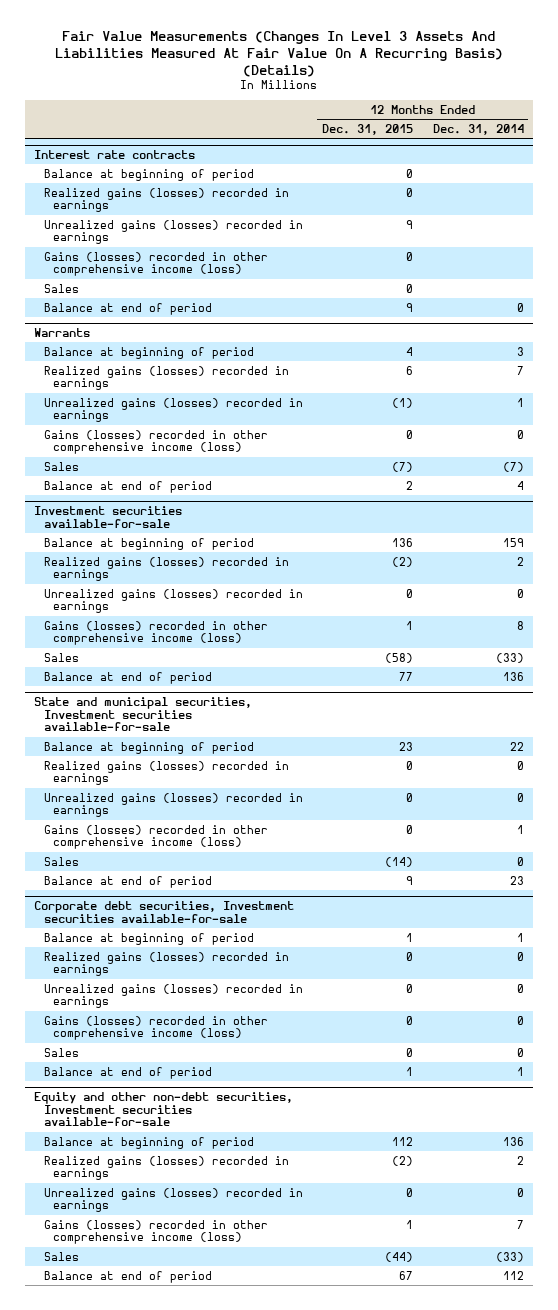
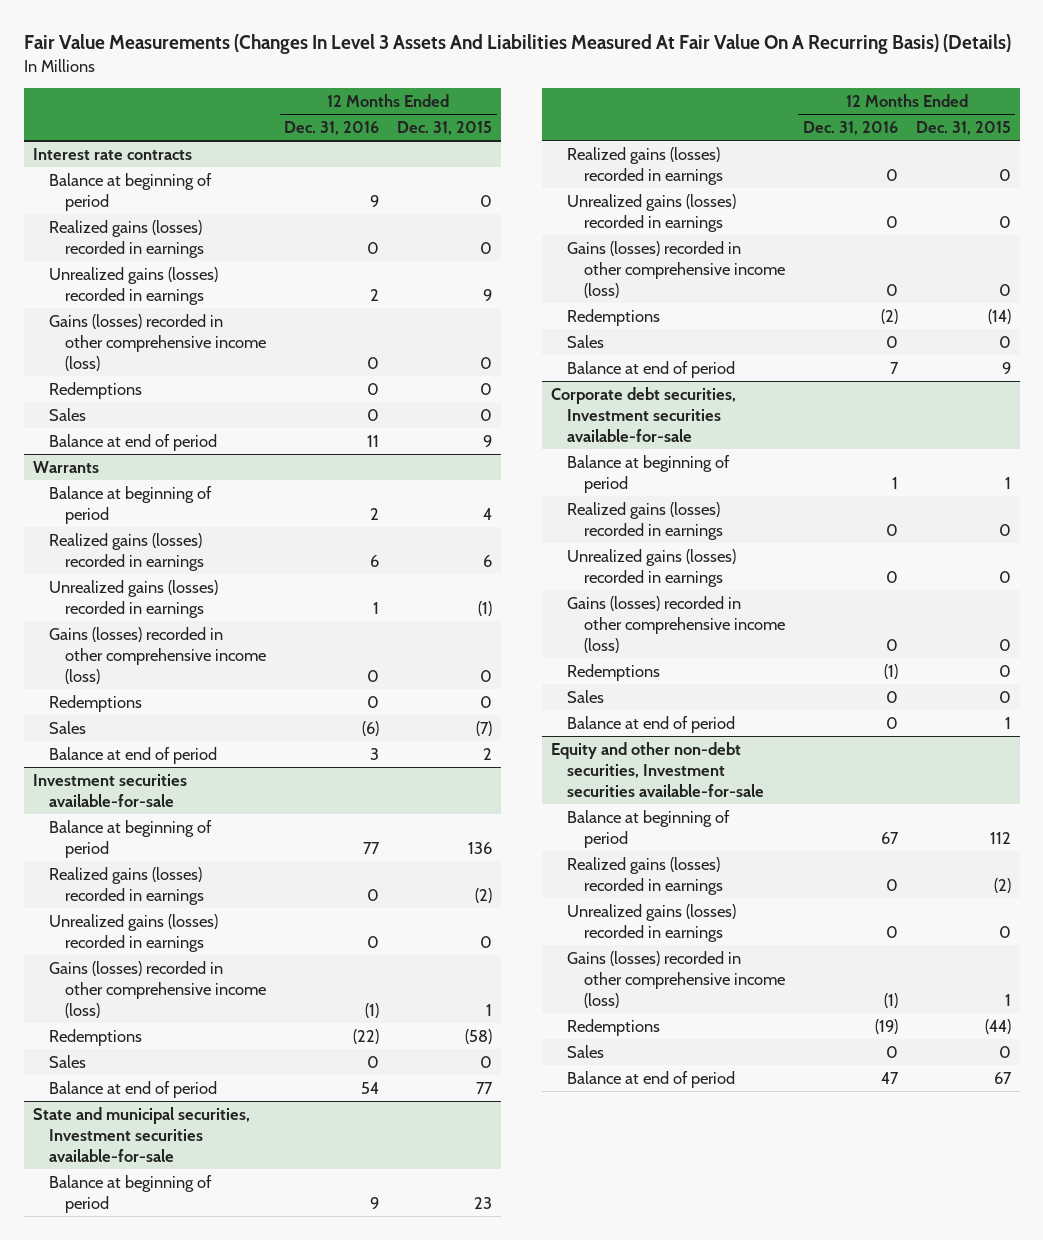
[432,123,524,135] Dec. 31, 2014 -> none
none -> [284,120,380,135] Dec. 31, 2016
none -> [49,381,143,399] Redemptions
none -> [49,694,143,712] Redemptions
none -> [49,1028,143,1046] Redemptions
[385,652,414,663] (58) -> [480,1055,493,1068] 0
none -> [567,308,661,326] Redemptions
[385,856,414,867] (14) -> [998,335,1011,348] 0
none -> [567,663,661,681] Redemptions
none -> [567,1018,661,1036] Redemptions
[385,1251,414,1262] (44) -> [998,1045,1011,1058] 0

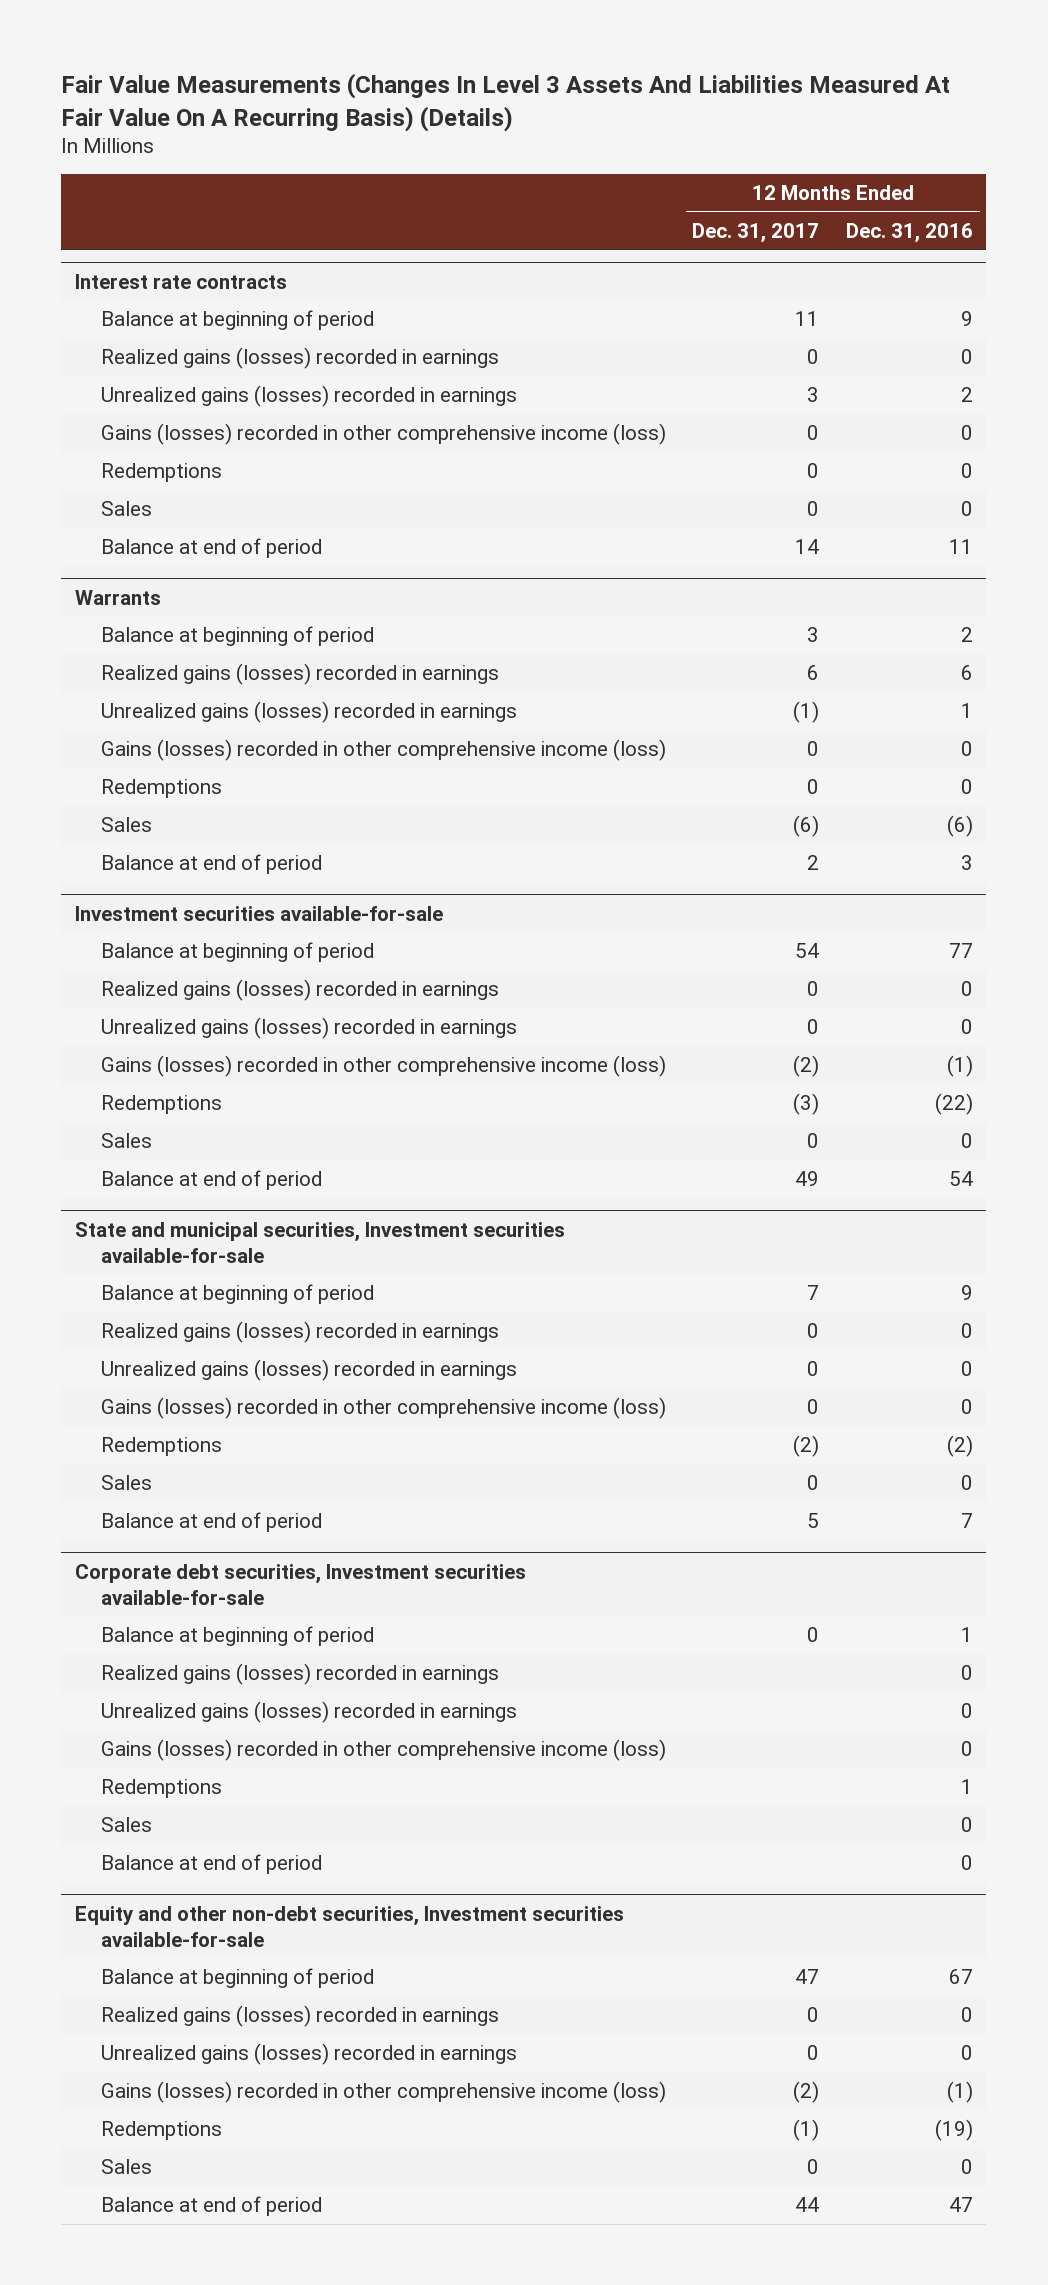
[397,120,493,135] Dec. 31, 2015 -> none
none -> [692,222,820,243] Dec. 31, 2017
[883,663,898,679] (1) -> [961,1779,974,1795] 1

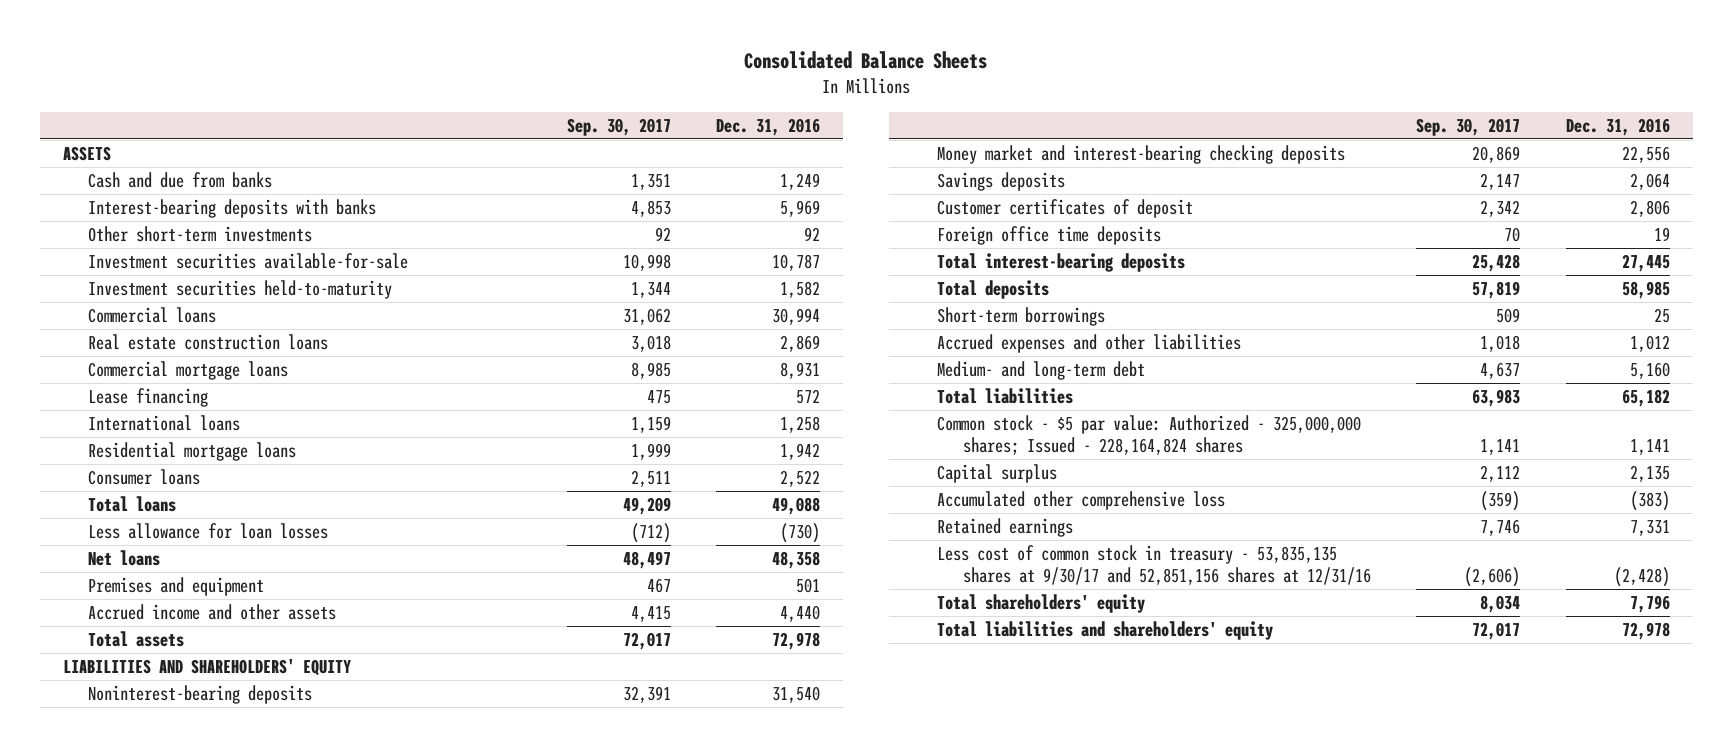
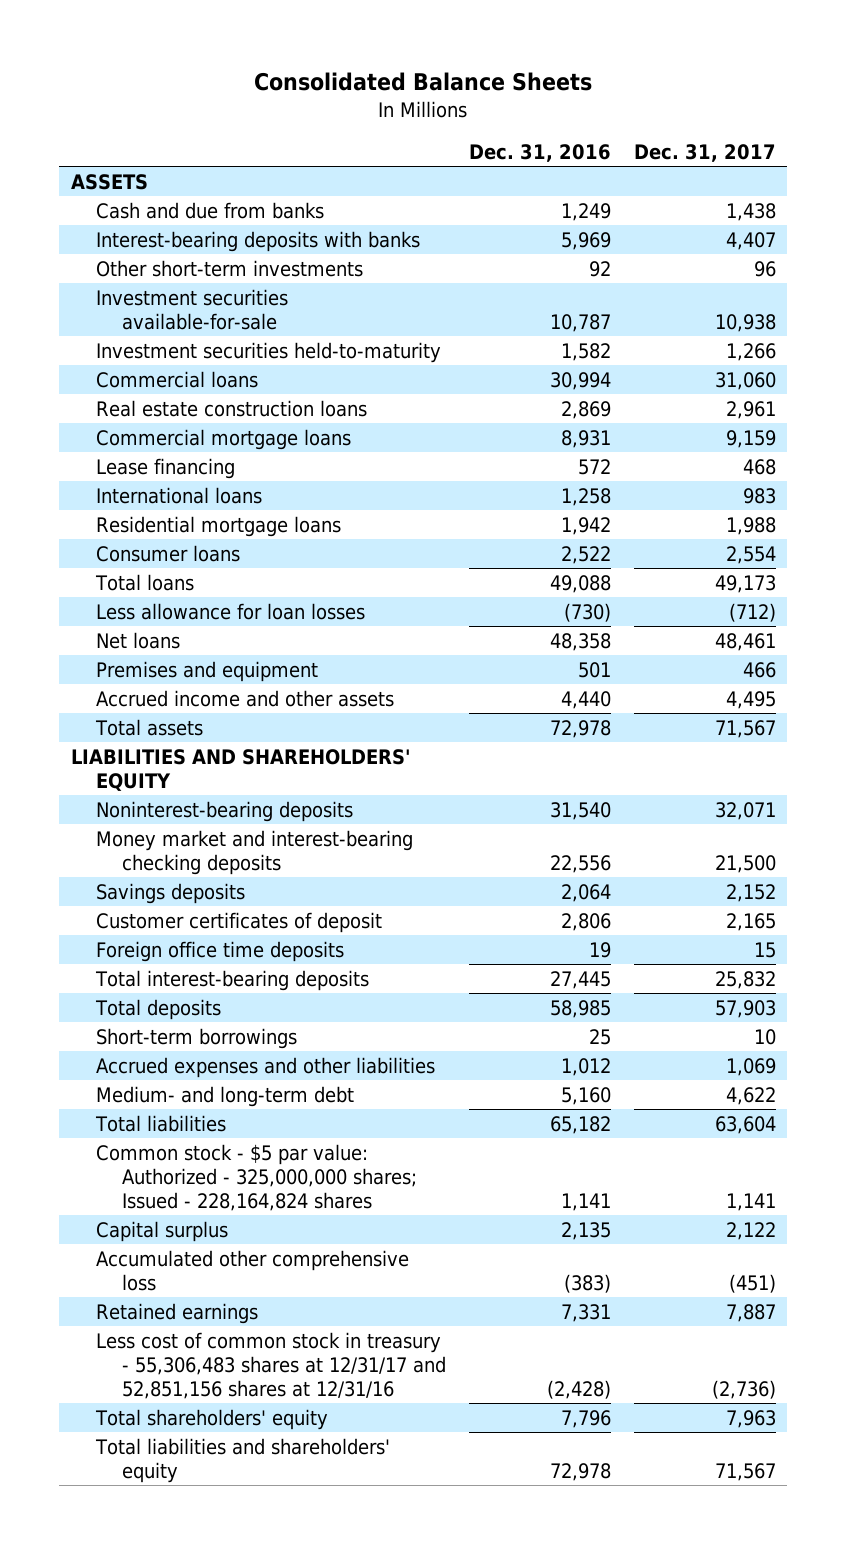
[566,117,671,136] Sep. 30, 2017 -> none
none -> [633,143,776,162] Dec. 31, 2017
[937,545,1371,585] Less cost of common stock in treasury - 53,835,135 shares at 9/30/17 and 52,851,156 shares at 12/31/16 -> [96,1331,446,1399] Less cost of common stock in treasury - 55,306,483 shares at 12/31/17 and 52,851,156 shares at 12/31/16

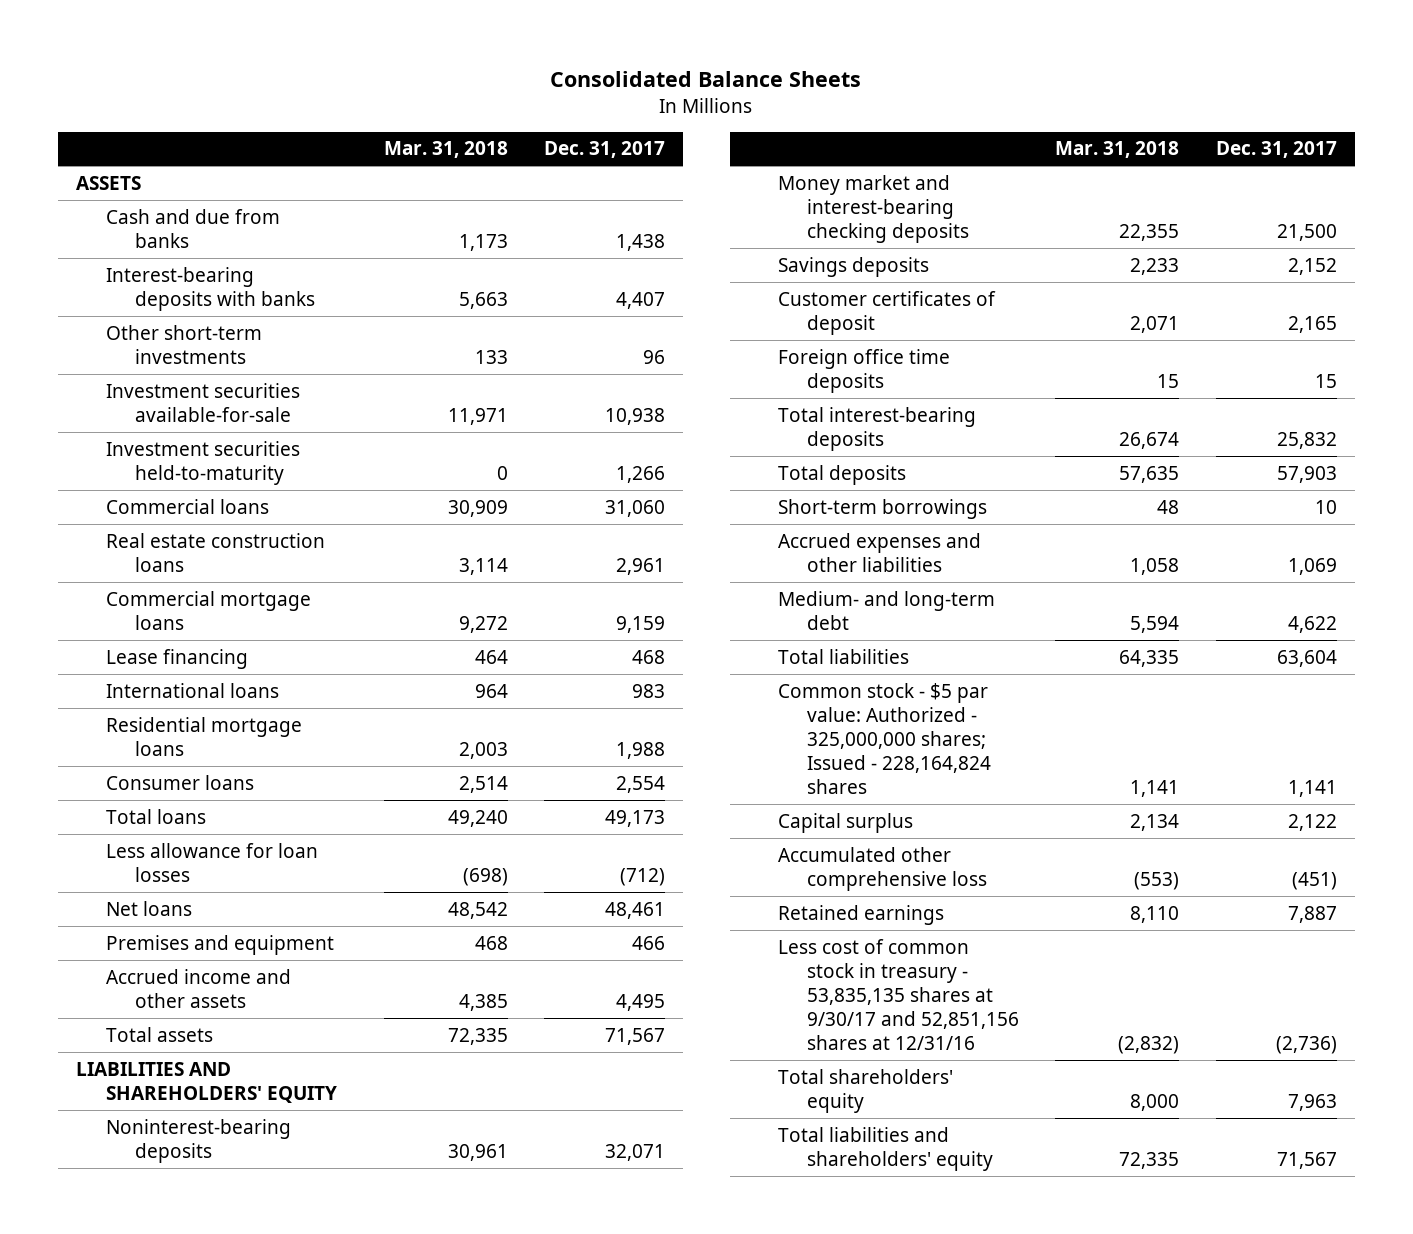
[468,143,611,162] Dec. 31, 2016 -> none
none -> [383,141,508,159] Mar. 31, 2018
[96,1331,446,1399] Less cost of common stock in treasury - 55,306,483 shares at 12/31/17 and 52,851,156 shares at 12/31/16 -> [777,938,1020,1050] Less cost of common stock in treasury - 53,835,135 shares at 9/30/17 and 52,851,156 shares at 12/31/16

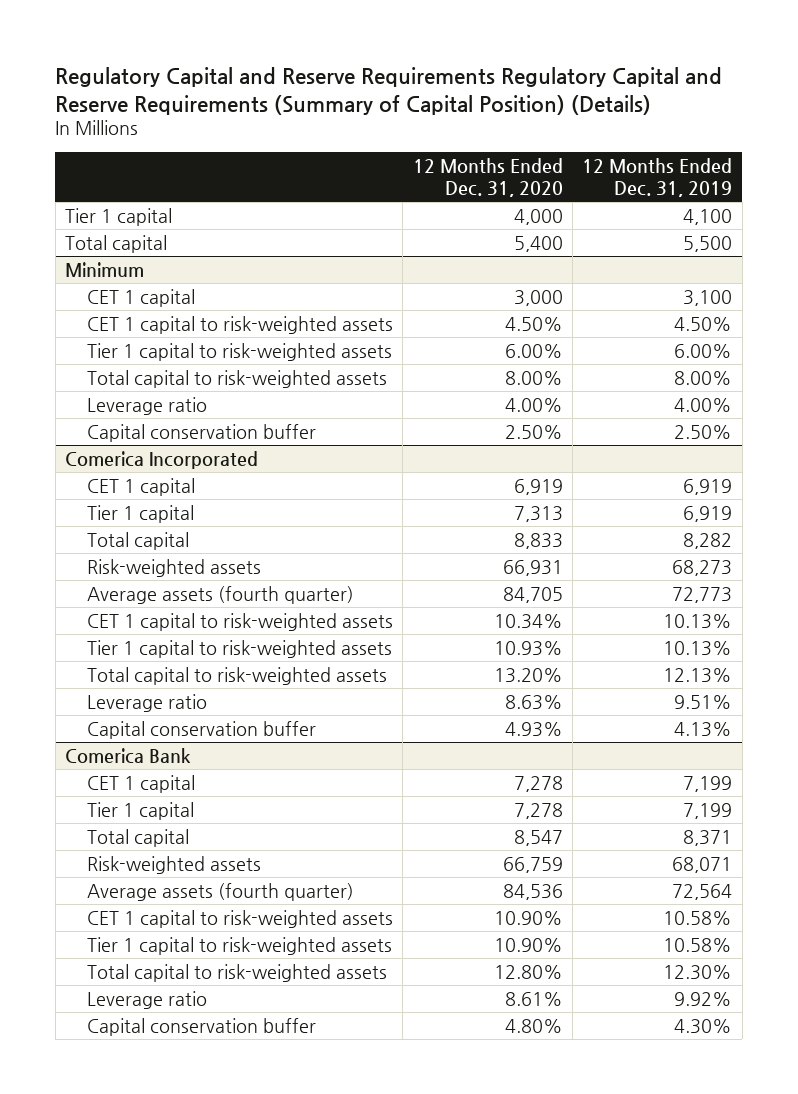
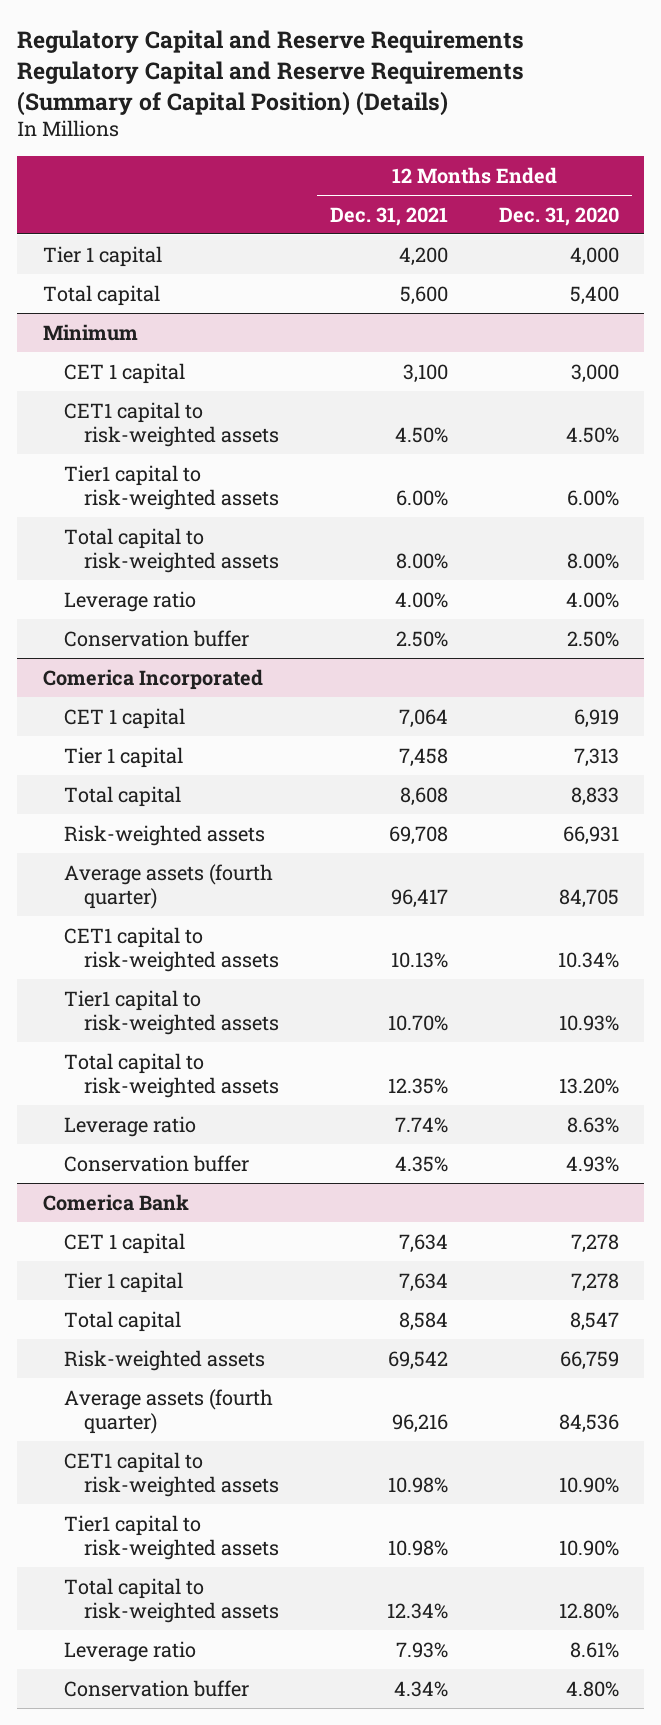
[582,157,733,197] 12 Months Ended Dec. 31, 2019 -> none
none -> [330,206,449,226] Dec. 31, 2021
[86,315,393,334] CET 1 capital to risk-weighted assets -> [63,401,280,447] CET1 capital to risk-weighted assets
[86,342,392,361] Tier 1 capital to risk-weighted assets -> [63,464,280,510] Tier1 capital to risk-weighted assets
[86,423,316,442] Capital conservation buffer -> [63,629,249,647] Conservation buffer
[86,612,393,631] CET 1 capital to risk-weighted assets -> [63,926,280,972] CET1 capital to risk-weighted assets
[86,639,392,658] Tier 1 capital to risk-weighted assets -> [63,989,280,1035] Tier1 capital to risk-weighted assets
[86,720,316,739] Capital conservation buffer -> [63,1154,249,1172] Conservation buffer
[86,909,393,928] CET 1 capital to risk-weighted assets -> [63,1451,280,1497] CET1 capital to risk-weighted assets
[86,936,392,955] Tier 1 capital to risk-weighted assets -> [63,1514,280,1560] Tier1 capital to risk-weighted assets
[86,1017,316,1036] Capital conservation buffer -> [63,1679,249,1697] Conservation buffer

